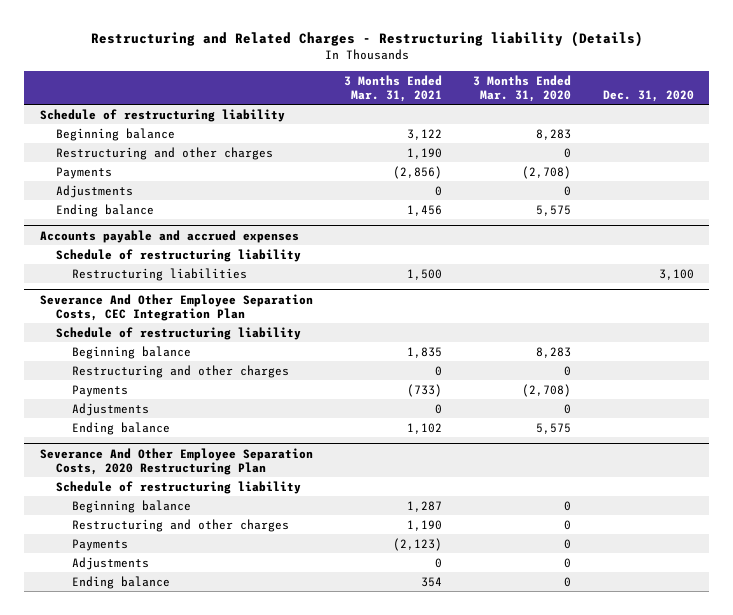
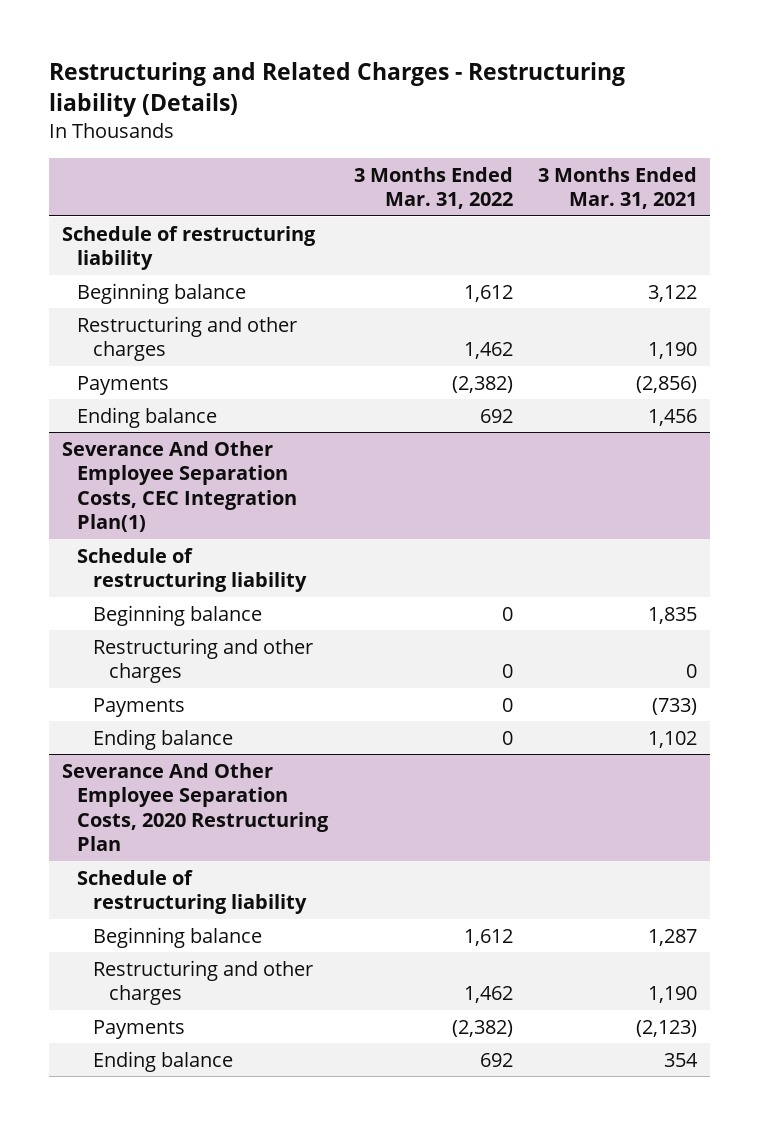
[473,74,572,102] 3 Months Ended Mar. 31, 2020 -> none
[602,89,694,102] Dec. 31, 2020 -> none
none -> [353,166,513,210] 3 Months Ended Mar. 31, 2022
[55,184,133,198] Adjustments -> none
[39,229,299,243] Accounts payable and accrued expenses -> none
[55,248,301,262] Schedule of restructuring liability -> none
[71,267,247,281] Restructuring liabilities -> none
[39,293,313,321] Severance And Other Employee Separation Costs, CEC Integration Plan -> [61,440,298,533] Severance And Other Employee Separation Costs, CEC Integration Plan(1)
[71,402,149,416] Adjustments -> none
[71,556,149,570] Adjustments -> none

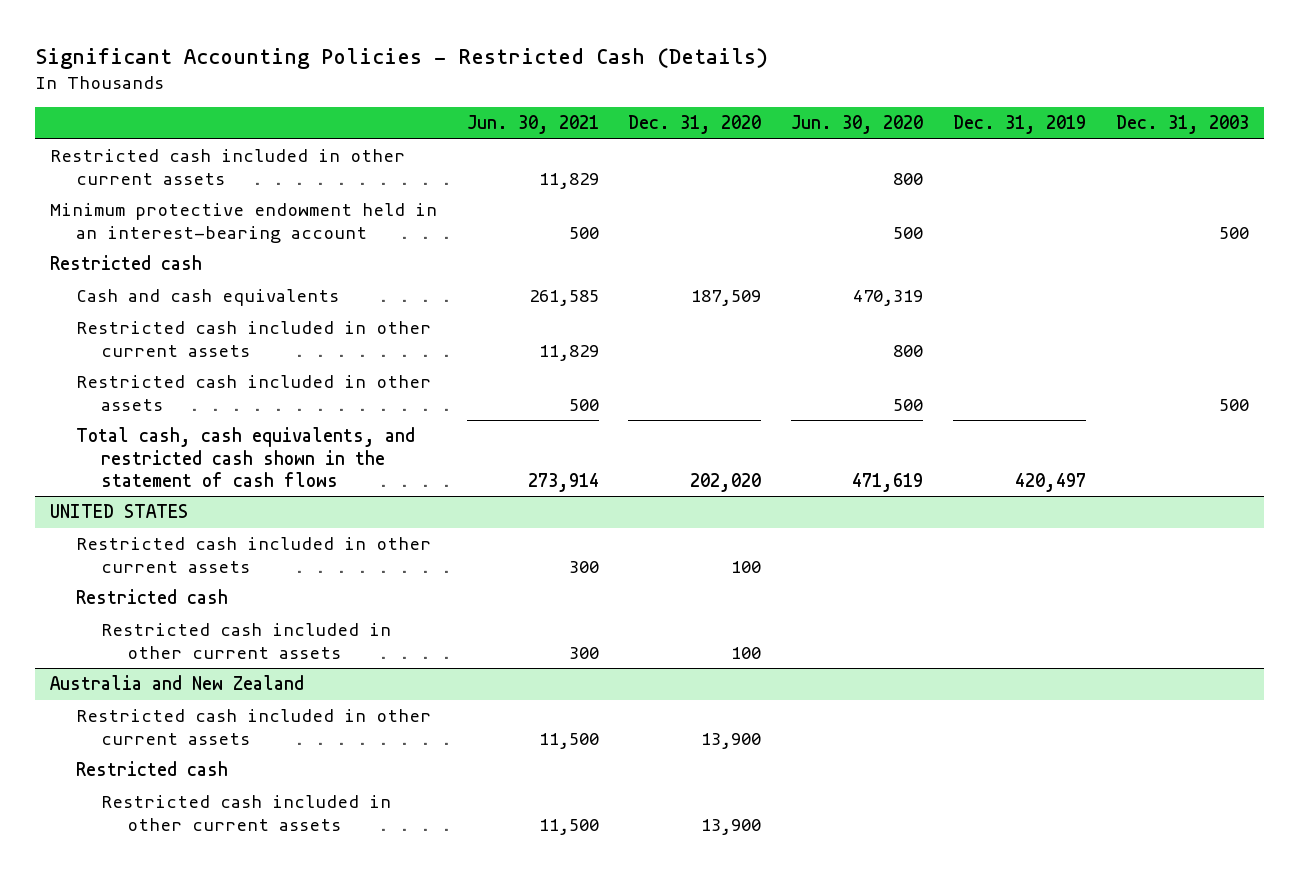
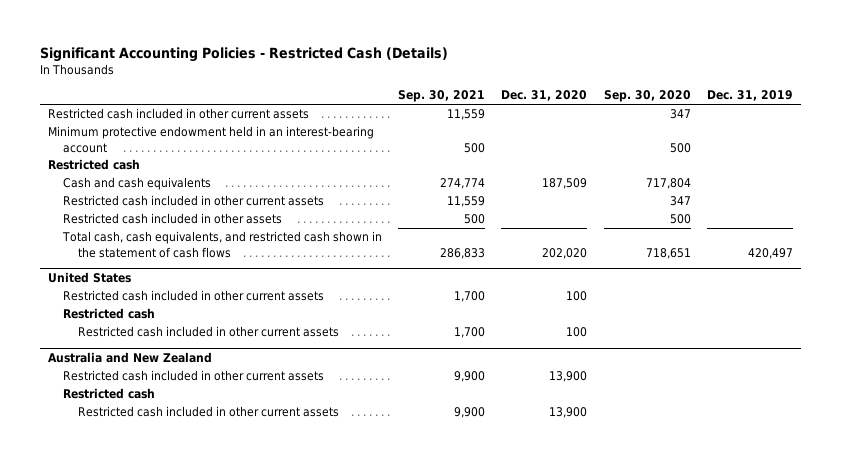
[466,115,599,135] Jun. 30, 2021 -> none
[791,115,924,135] Jun. 30, 2020 -> none
[1115,115,1249,135] Dec. 31, 2003 -> none
none -> [398,90,486,103] Sep. 30, 2021
none -> [603,90,691,103] Sep. 30, 2020
[49,504,188,519] UNITED STATES -> [48,272,132,284] United States

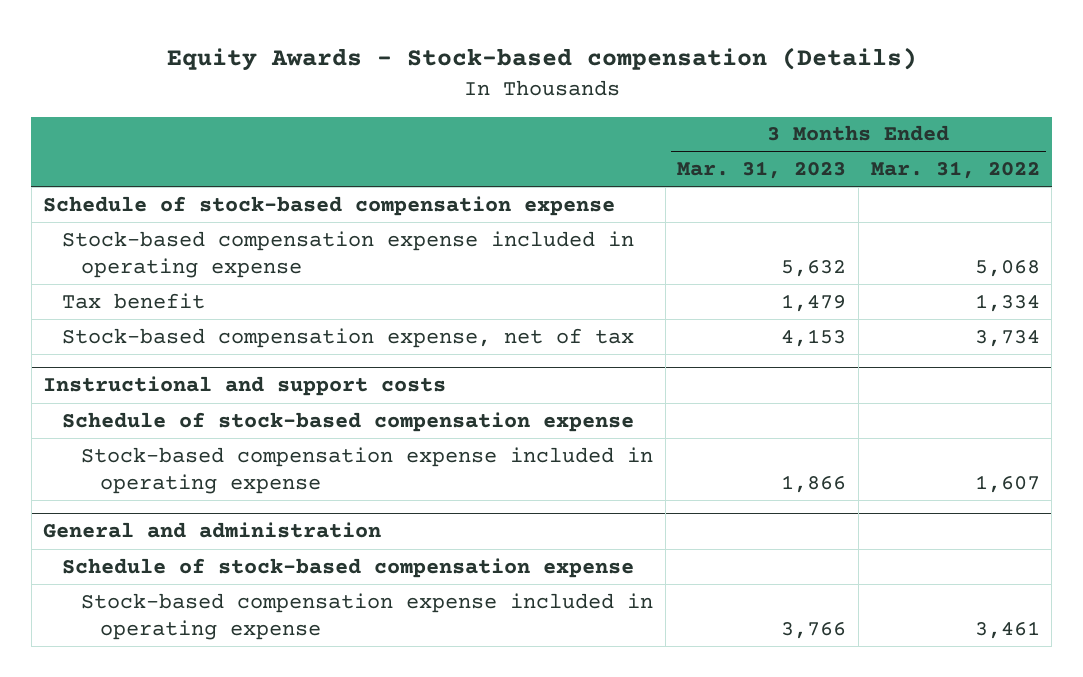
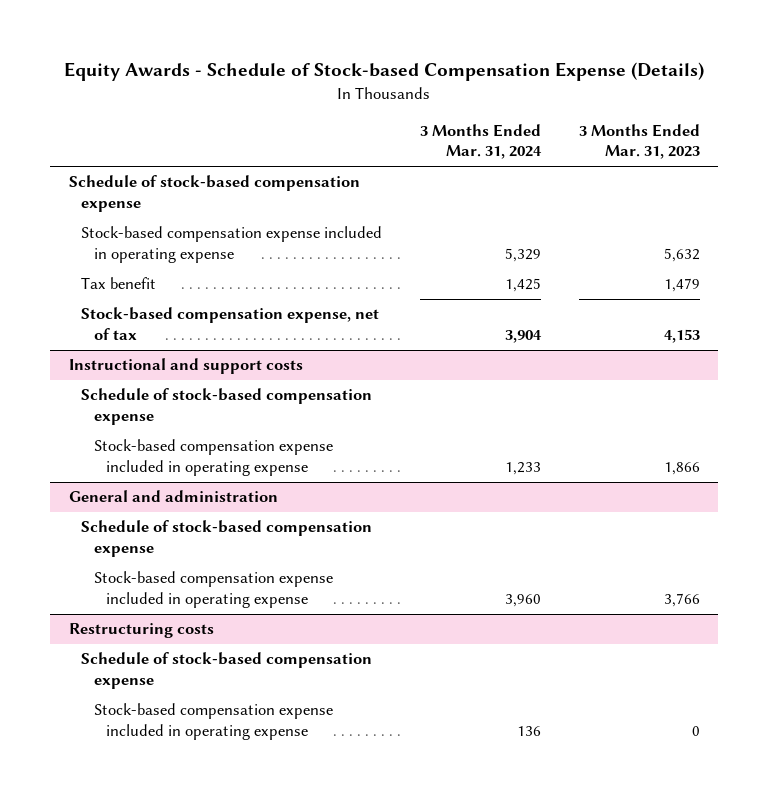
[166,47,917,72] Equity Awards - Stock-based compensation (Details) -> [64,62,705,82] Equity Awards - Schedule of Stock-based Compensation Expense (Details)
[870,161,1040,180] Mar. 31, 2022 -> none
none -> [420,123,543,160] 3 Months Ended Mar. 31, 2024
none -> [69,623,215,639] Restructuring costs
none -> [81,652,373,690] Schedule of stock-based compensation expense
none -> [93,703,333,741] Stock-based compensation expense included in operating expense

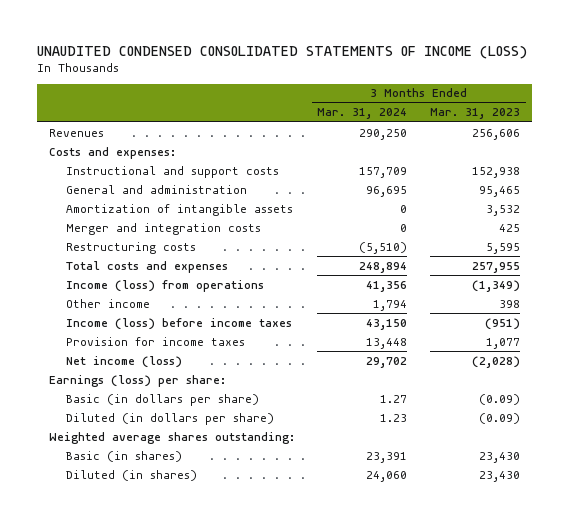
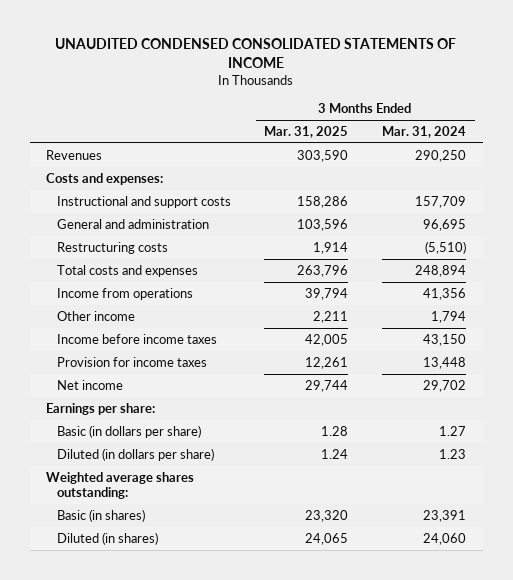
[37,45,528,59] UNAUDITED CONDENSED CONSOLIDATED STATEMENTS OF INCOME (LOSS) -> [55,37,457,69] UNAUDITED CONDENSED CONSOLIDATED STATEMENTS OF INCOME
[430,108,521,120] Mar. 31, 2023 -> none
none -> [264,125,349,138] Mar. 31, 2025
[66,203,294,216] Amortization of intangible assets -> none
[66,222,262,235] Merger and integration costs -> none
[66,279,265,292] Income (loss) from operations -> [56,287,193,300] Income from operations
[66,317,293,330] Income (loss) before income taxes -> [56,333,217,344] Income before income taxes
[66,355,183,368] Net income (loss) -> [56,379,123,390] Net income
[48,374,226,387] Earnings (loss) per share: -> [46,402,156,415] Earnings per share:

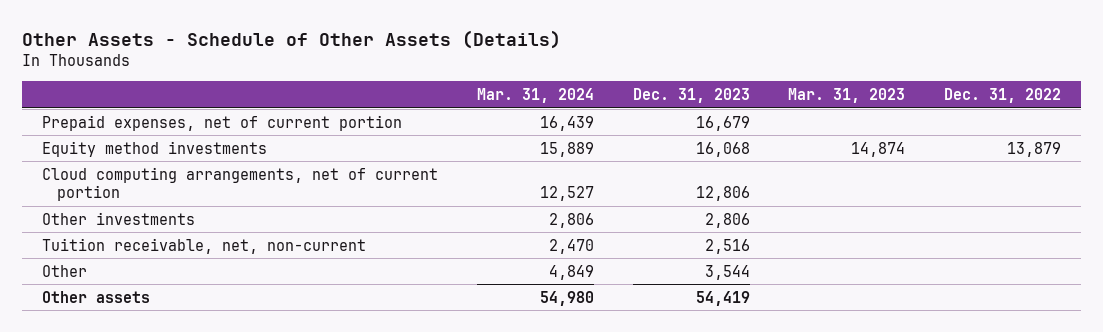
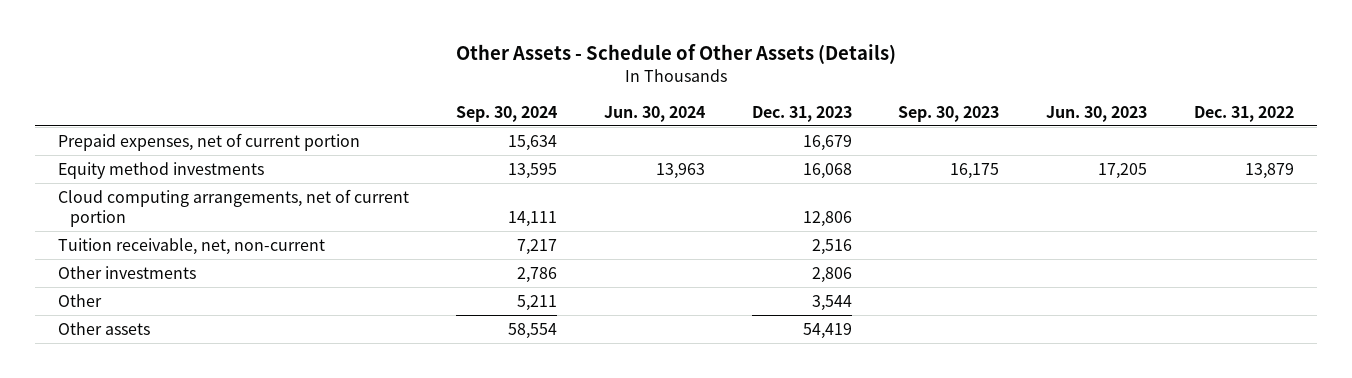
[476,87,594,103] Mar. 31, 2024 -> none
[788,87,906,103] Mar. 31, 2023 -> none
none -> [456,105,558,122] Sep. 30, 2024
none -> [603,105,705,122] Jun. 30, 2024
none -> [898,105,1000,122] Sep. 30, 2023
none -> [1046,105,1148,122] Jun. 30, 2023
[41,211,195,225] Other investments -> [58,265,197,279] Other investments

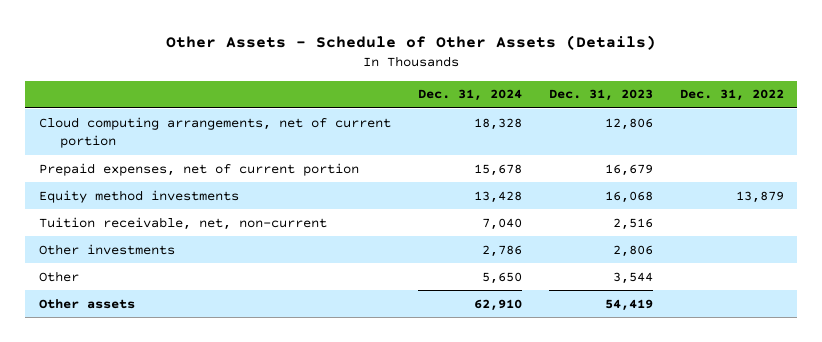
[456,105,558,122] Sep. 30, 2024 -> none
[603,105,705,122] Jun. 30, 2024 -> none
[898,105,1000,122] Sep. 30, 2023 -> none
[1046,105,1148,122] Jun. 30, 2023 -> none
none -> [417,89,522,102] Dec. 31, 2024
[58,188,410,227] Cloud computing arrangements, net of current portion -> [38,116,391,149] Cloud computing arrangements, net of current portion

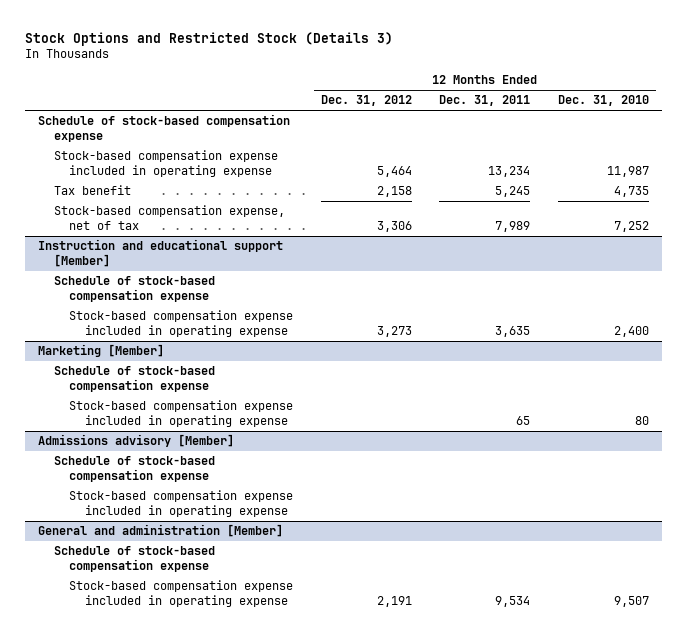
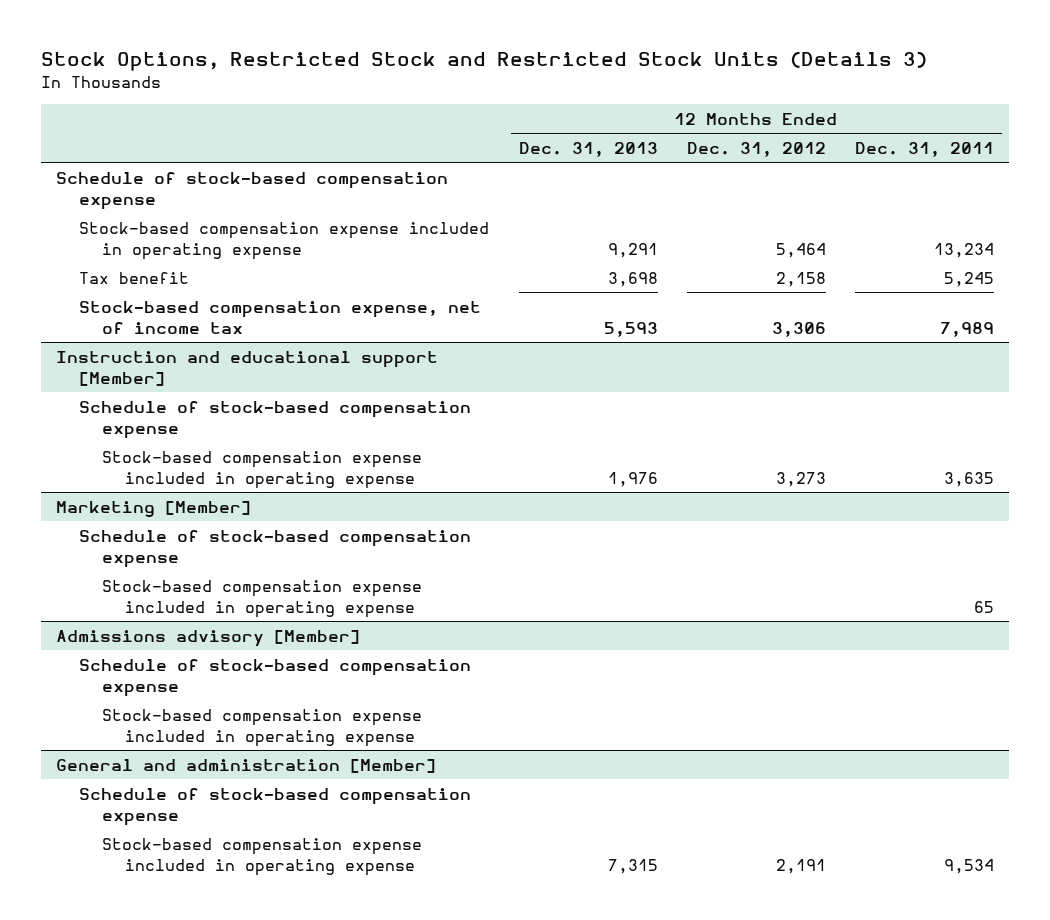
[24,31,393,46] Stock Options and Restricted Stock (Details 3) -> [41,51,928,72] Stock Options, Restricted Stock and Restricted Stock Units (Details 3)
[557,95,649,107] Dec. 31, 2010 -> none
none -> [518,141,658,157] Dec. 31, 2013
[53,205,285,231] Stock-based compensation expense, net of tax -> [79,300,482,334] Stock-based compensation expense, net of income tax

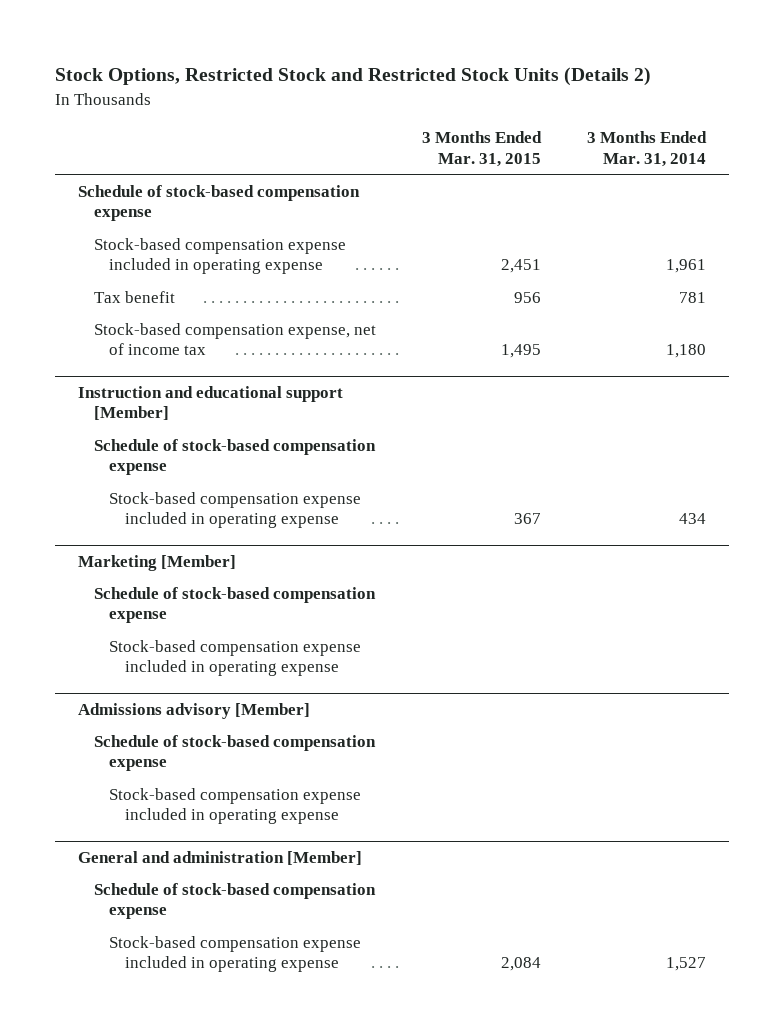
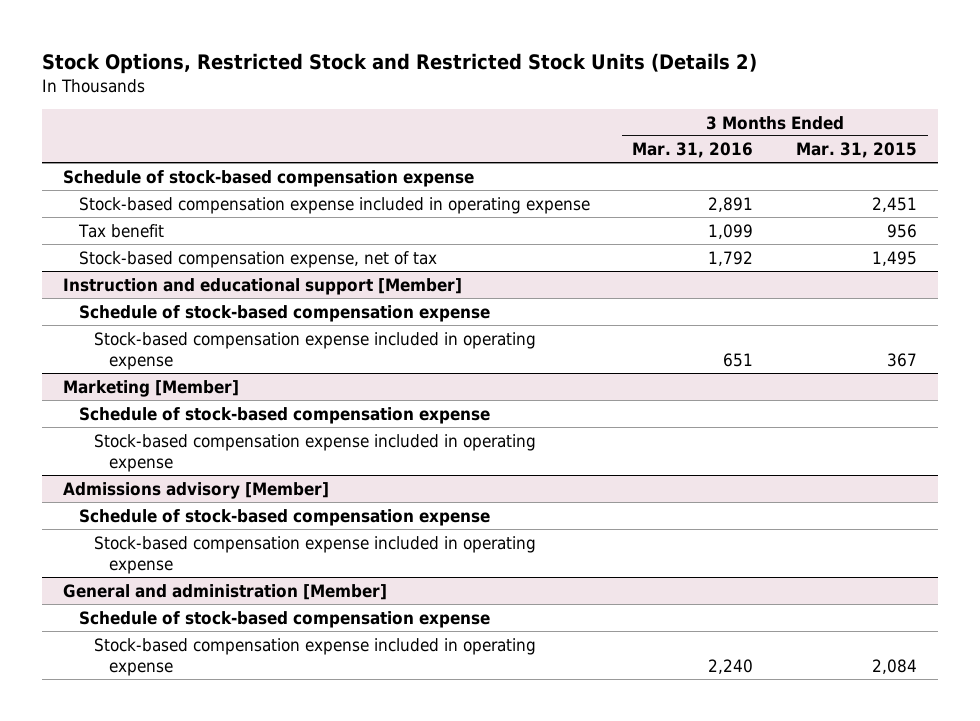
[587,131,708,167] 3 Months Ended Mar. 31, 2014 -> none
none -> [632,142,754,159] Mar. 31, 2016
[93,322,376,356] Stock-based compensation expense, net of income tax -> [78,250,437,268] Stock-based compensation expense, net of tax

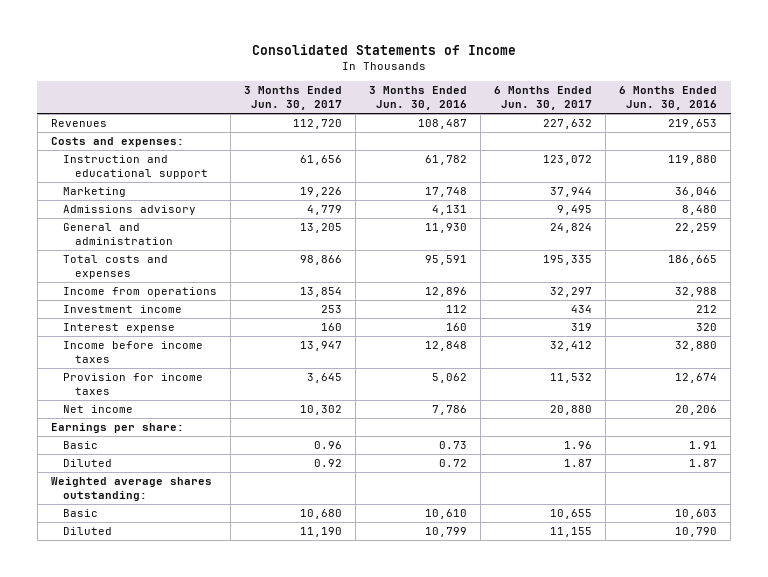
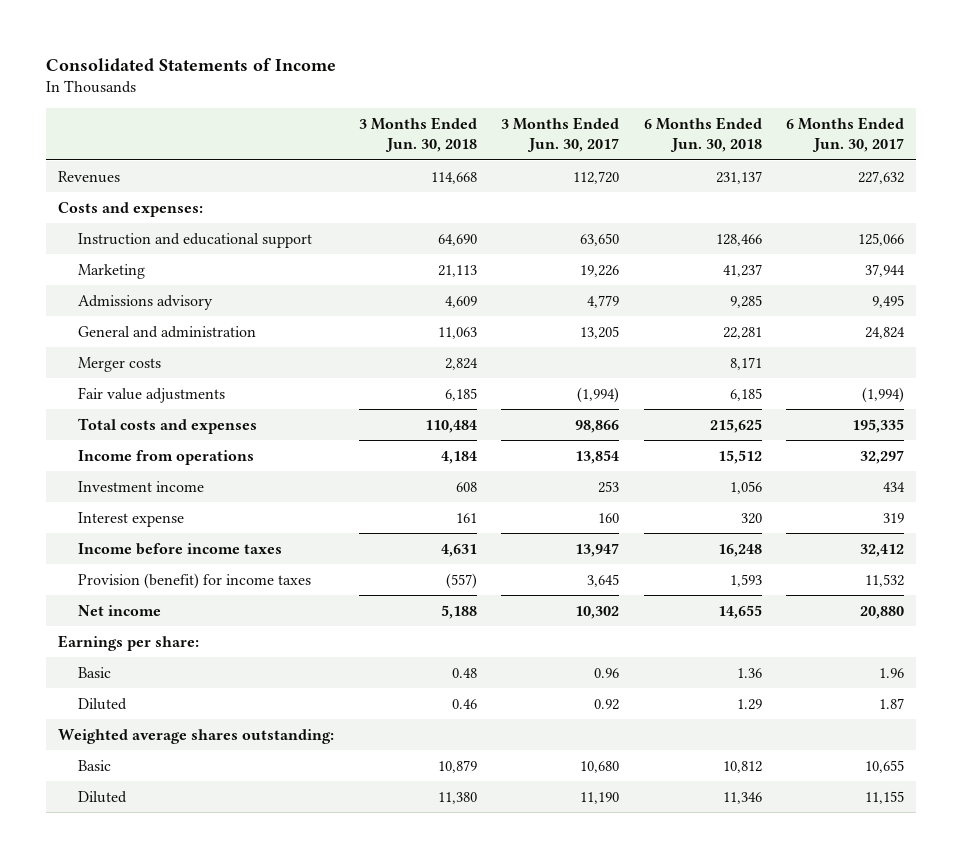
[368,85,467,111] 3 Months Ended Jun. 30, 2016 -> none
[619,85,718,111] 6 Months Ended Jun. 30, 2016 -> none
none -> [358,116,477,153] 3 Months Ended Jun. 30, 2018
none -> [643,116,762,153] 6 Months Ended Jun. 30, 2018
[299,155,342,166] 61,656 -> [580,232,620,246] 63,650
[543,155,593,166] 123,072 -> [858,232,905,246] 125,066
none -> [77,356,161,372] Merger costs
none -> [77,386,225,403] Fair value adjustments
[62,373,203,396] Provision for income taxes -> [77,572,311,589] Provision (benefit) for income taxes

